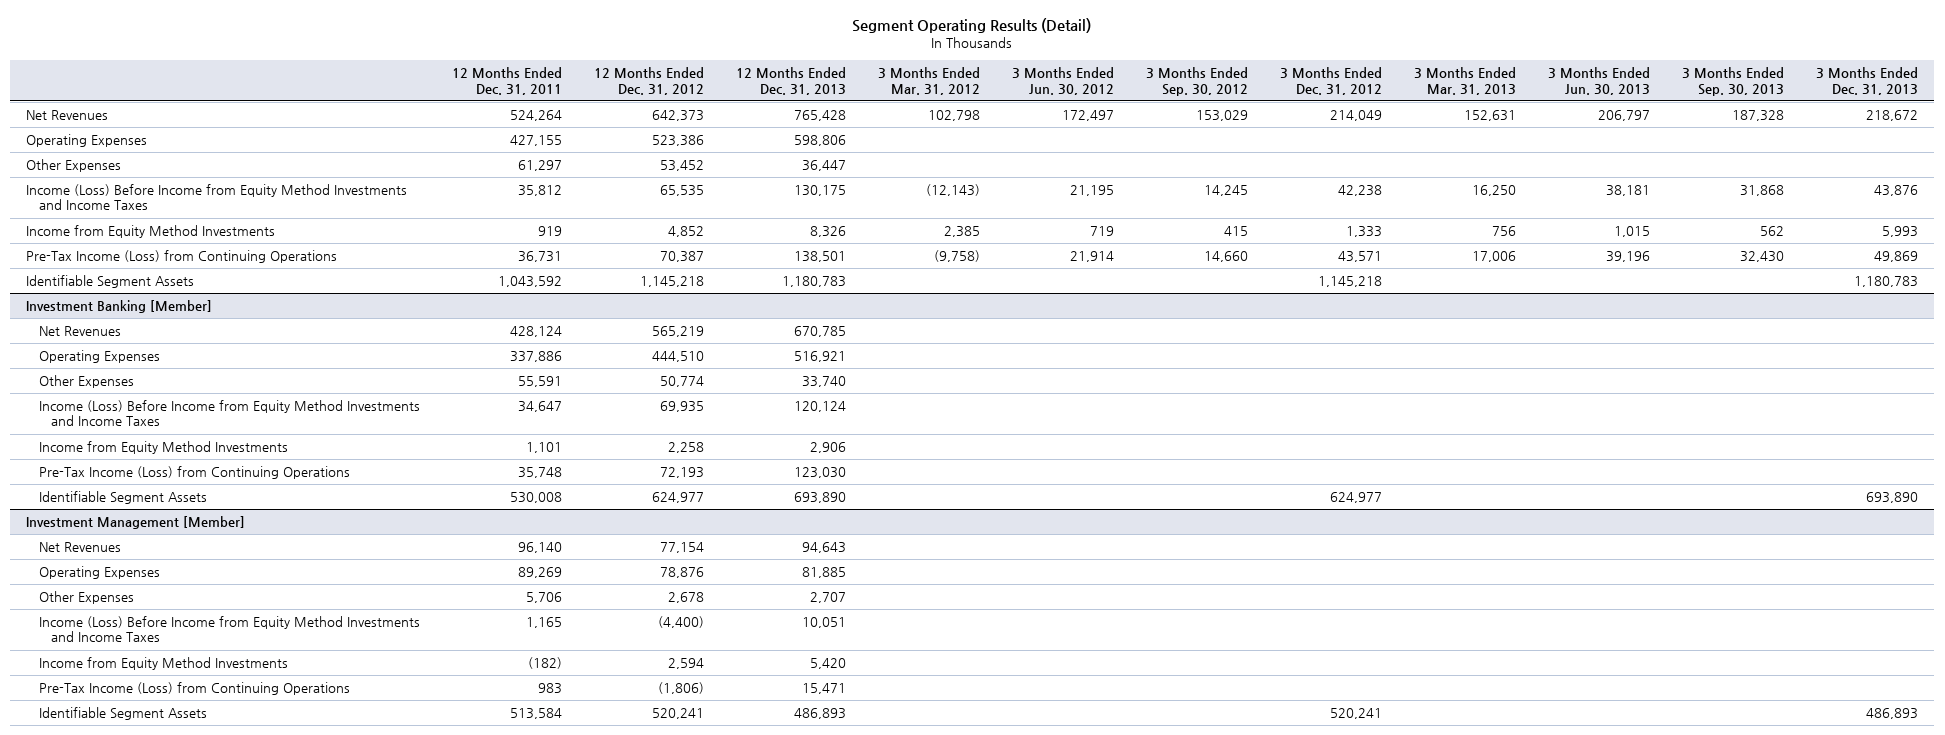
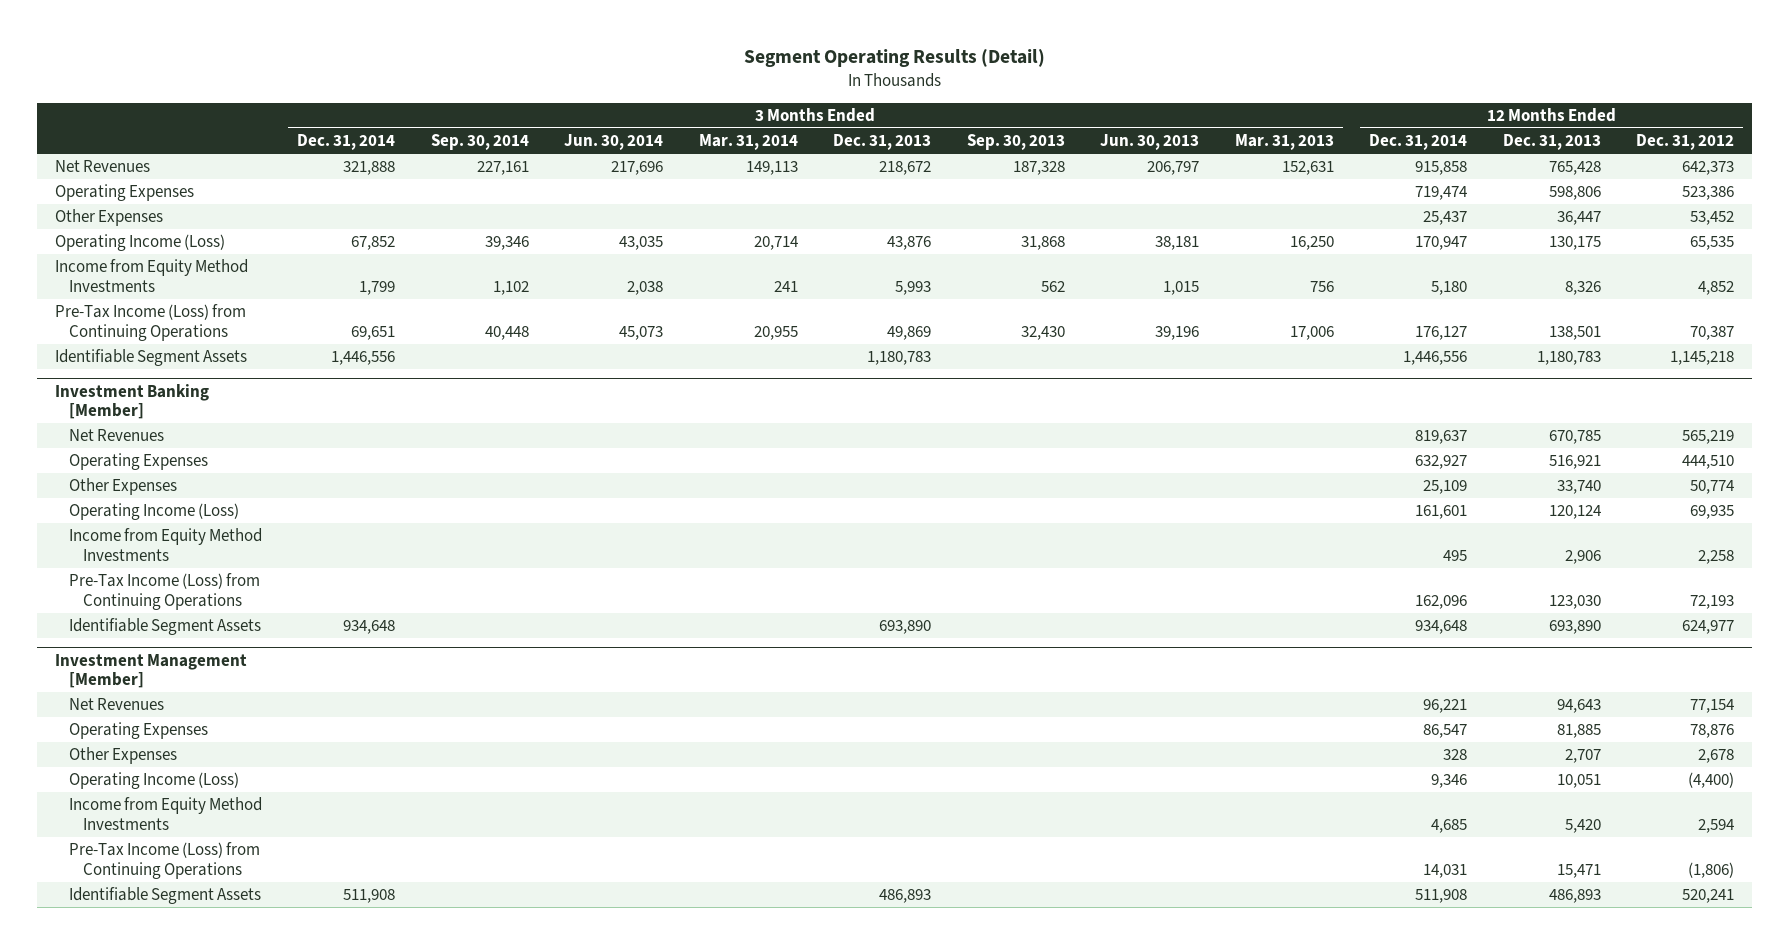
[451,67,562,95] 12 Months Ended Dec. 31, 2011 -> none
[877,67,980,95] 3 Months Ended Mar. 31, 2012 -> none
[1011,67,1114,95] 3 Months Ended Jun. 30, 2012 -> none
[1145,67,1248,96] 3 Months Ended Sep. 30, 2012 -> none
[1280,67,1383,95] 3 Months Ended Dec. 31, 2012 -> none
none -> [297,134,396,151] Dec. 31, 2014
none -> [430,134,529,151] Sep. 30, 2014
none -> [564,134,664,151] Jun. 30, 2014
none -> [698,134,798,151] Mar. 31, 2014
none -> [1369,134,1468,151] Dec. 31, 2014
[26,184,408,211] Income (Loss) Before Income from Equity Method Investments and Income Taxes -> [54,234,225,252] Operating Income (Loss)
[38,400,420,427] Income (Loss) Before Income from Equity Method Investments and Income Taxes -> [68,503,239,521] Operating Income (Loss)
[38,616,420,643] Income (Loss) Before Income from Equity Method Investments and Income Taxes -> [68,772,239,790] Operating Income (Loss)

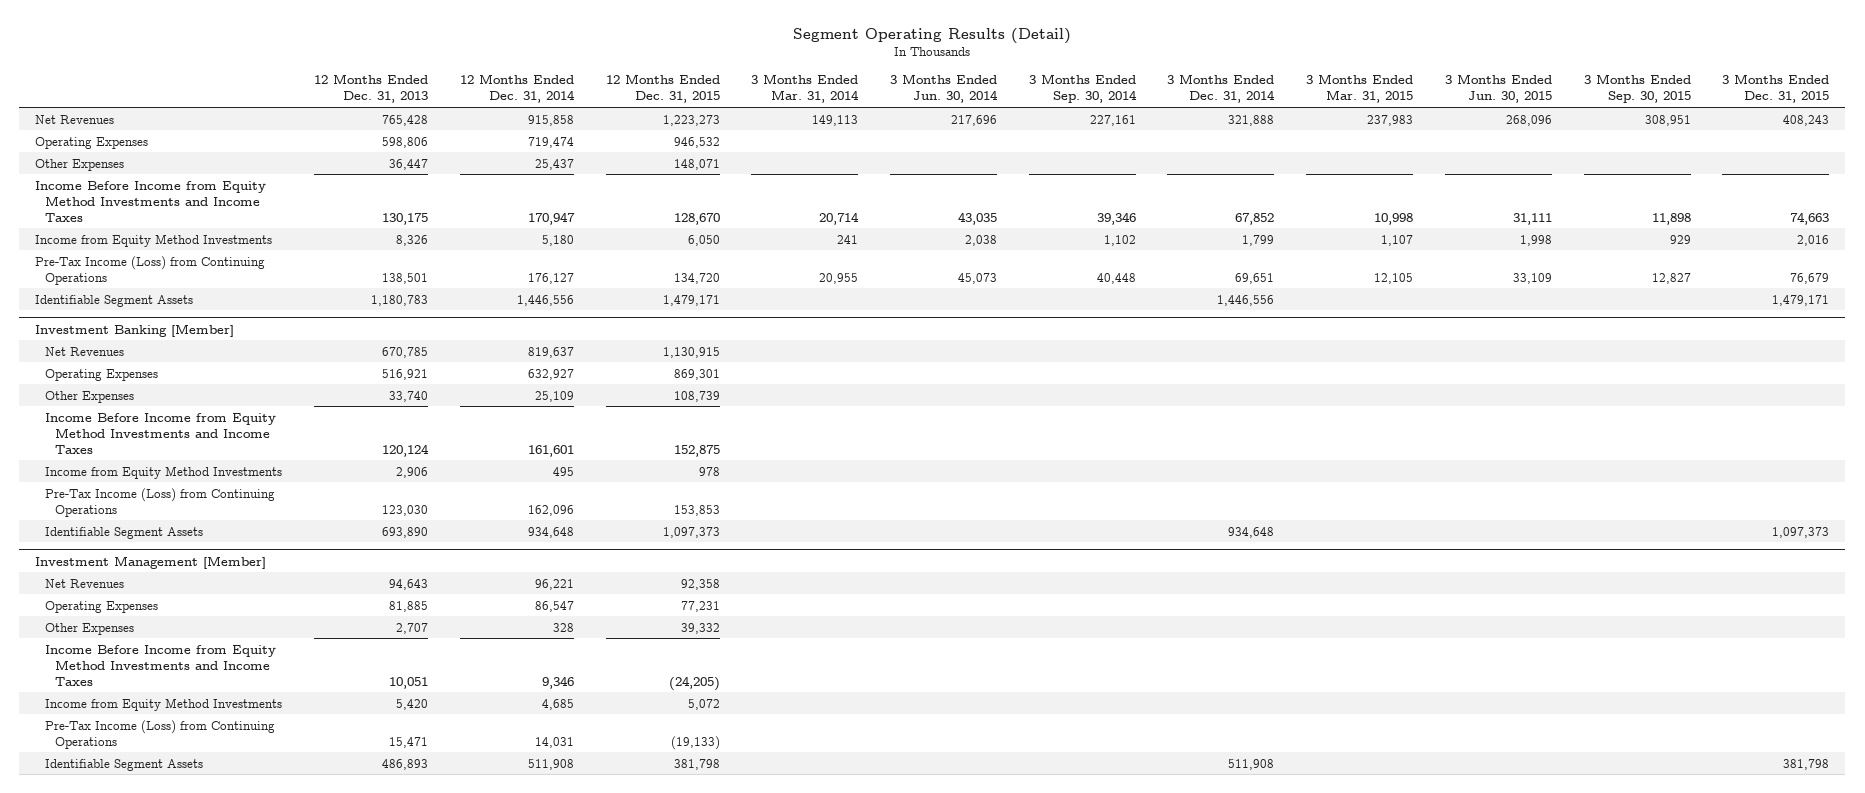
[833,134,932,151] Dec. 31, 2013 -> none
[966,134,1065,151] Sep. 30, 2013 -> none
[1100,134,1200,151] Jun. 30, 2013 -> none
[1234,134,1334,151] Mar. 31, 2013 -> none
[1636,134,1735,151] Dec. 31, 2012 -> none
none -> [605,74,720,104] 12 Months Ended Dec. 31, 2015
none -> [1306,74,1414,104] 3 Months Ended Mar. 31, 2015
none -> [1444,74,1552,104] 3 Months Ended Jun. 30, 2015
none -> [1583,74,1691,104] 3 Months Ended Sep. 30, 2015
none -> [1722,74,1830,104] 3 Months Ended Dec. 31, 2015
[54,234,225,252] Operating Income (Loss) -> [35,180,267,222] Income Before Income from Equity Method Investments and Income Taxes
[68,503,239,521] Operating Income (Loss) -> [45,412,277,454] Income Before Income from Equity Method Investments and Income Taxes
[68,772,239,790] Operating Income (Loss) -> [45,644,277,686] Income Before Income from Equity Method Investments and Income Taxes

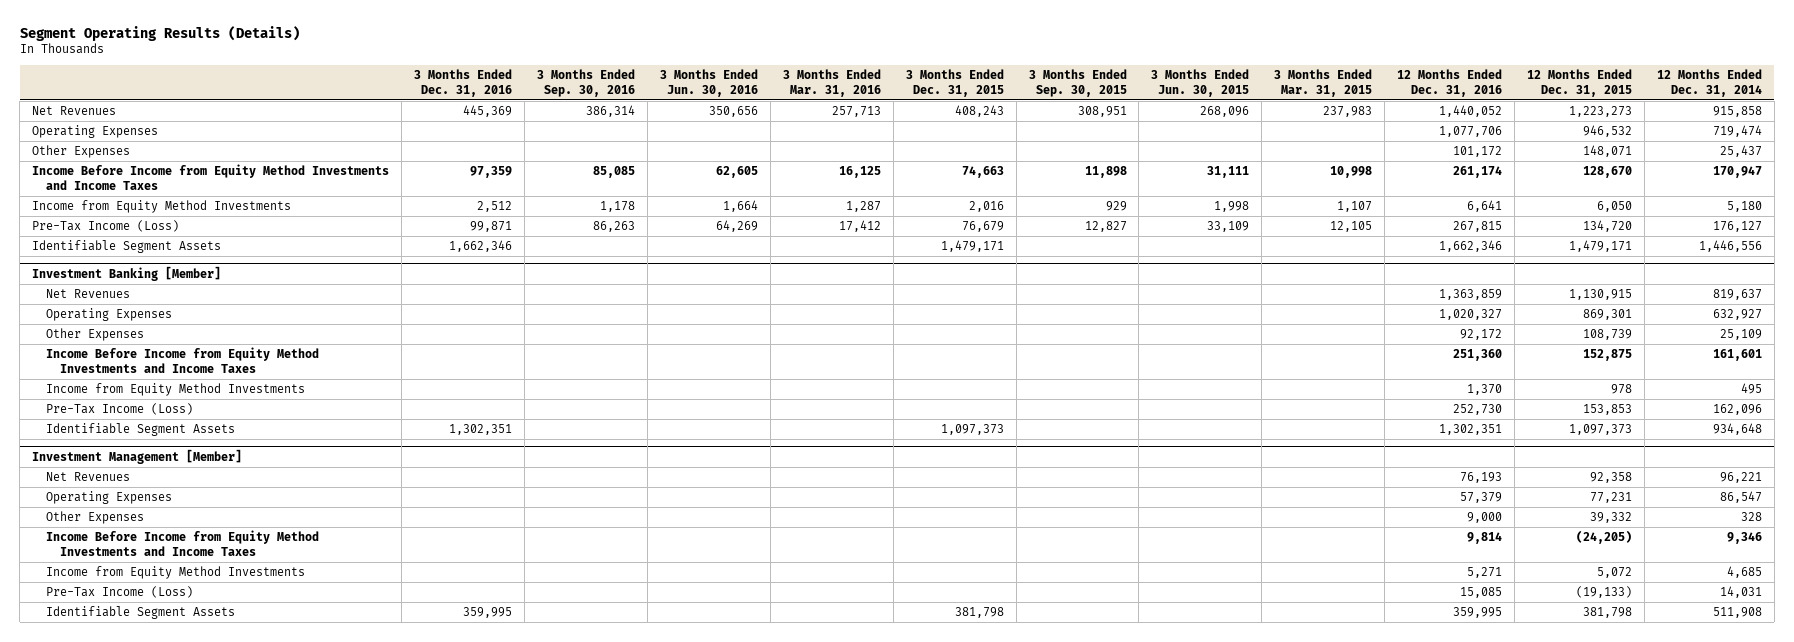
[793,28,1072,45] Segment Operating Results (Detail) -> [19,25,300,41] Segment Operating Results (Details)
[314,74,429,104] 12 Months Ended Dec. 31, 2013 -> none
[751,74,860,104] 3 Months Ended Mar. 31, 2014 -> none
[889,74,998,104] 3 Months Ended Jun. 30, 2014 -> none
[1028,74,1137,104] 3 Months Ended Sep. 30, 2014 -> none
[1167,74,1276,104] 3 Months Ended Dec. 31, 2014 -> none
none -> [414,69,513,97] 3 Months Ended Dec. 31, 2016
none -> [537,69,636,97] 3 Months Ended Sep. 30, 2016
none -> [659,69,758,97] 3 Months Ended Jun. 30, 2016
none -> [782,69,881,97] 3 Months Ended Mar. 31, 2016
none -> [1397,69,1503,97] 12 Months Ended Dec. 31, 2016
[35,255,266,285] Pre-Tax Income (Loss) from Continuing Operations -> [32,220,180,233] Pre-Tax Income (Loss)
[45,487,276,517] Pre-Tax Income (Loss) from Continuing Operations -> [46,403,194,416] Pre-Tax Income (Loss)
[45,719,276,749] Pre-Tax Income (Loss) from Continuing Operations -> [46,586,194,599] Pre-Tax Income (Loss)

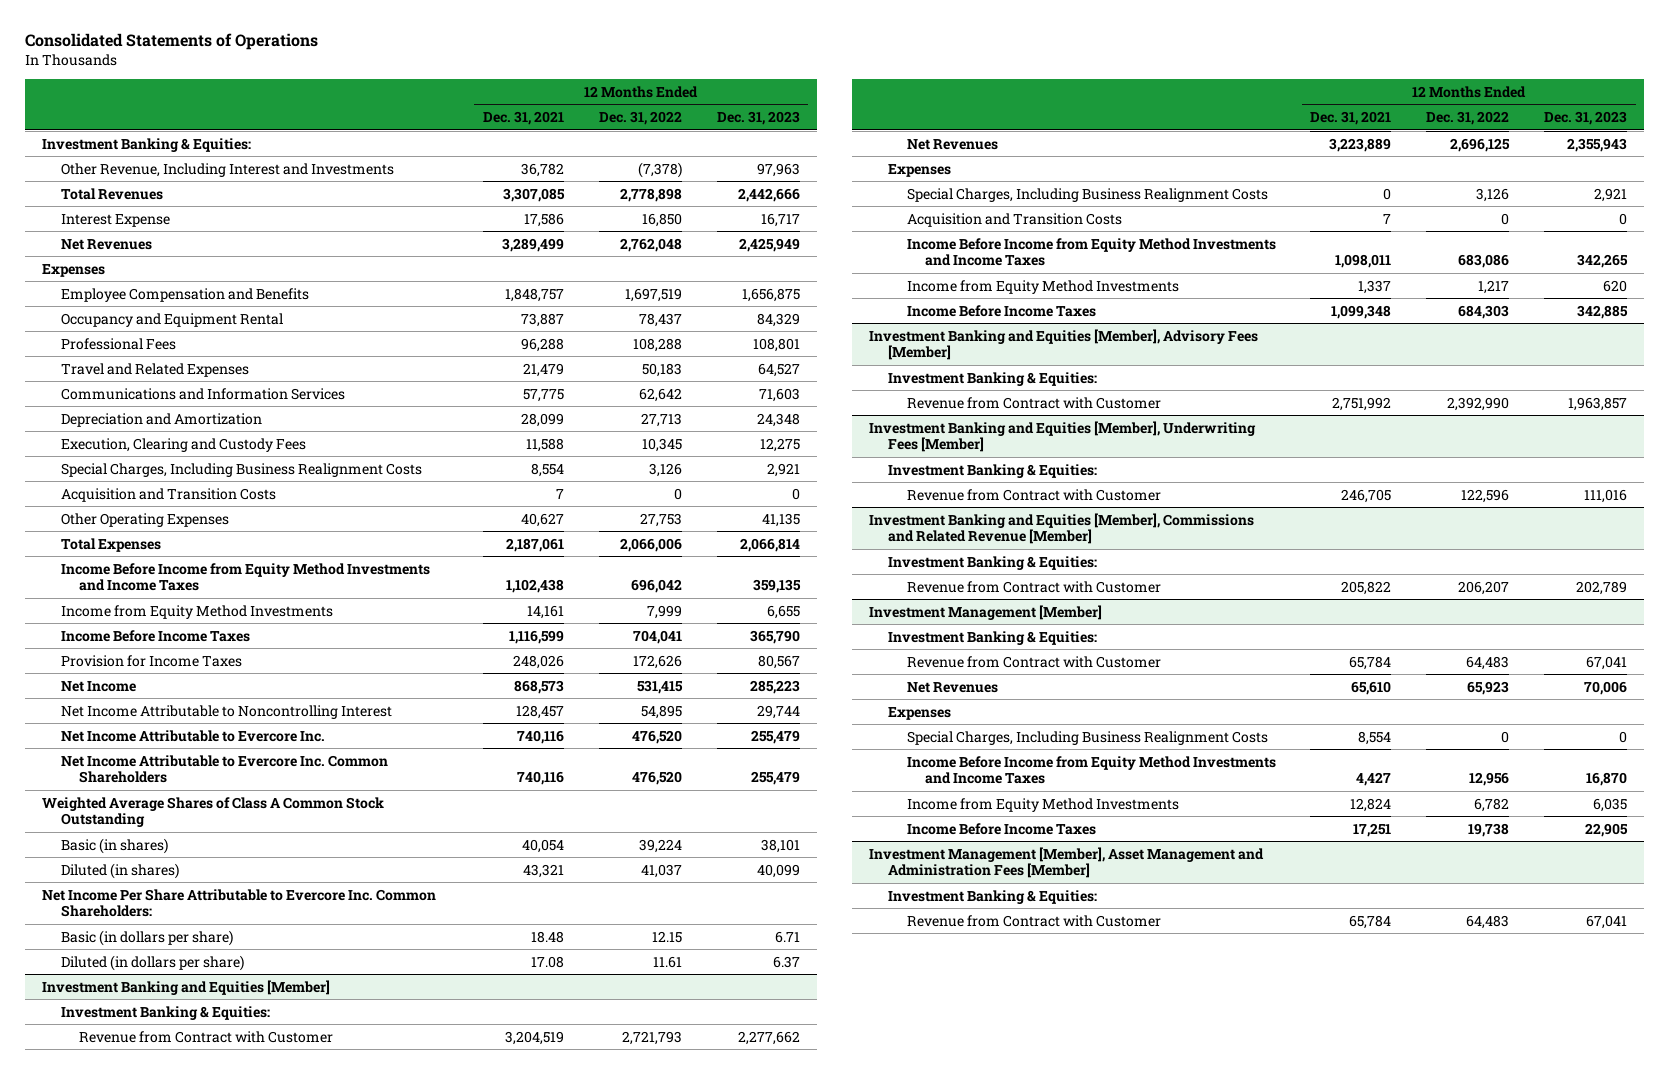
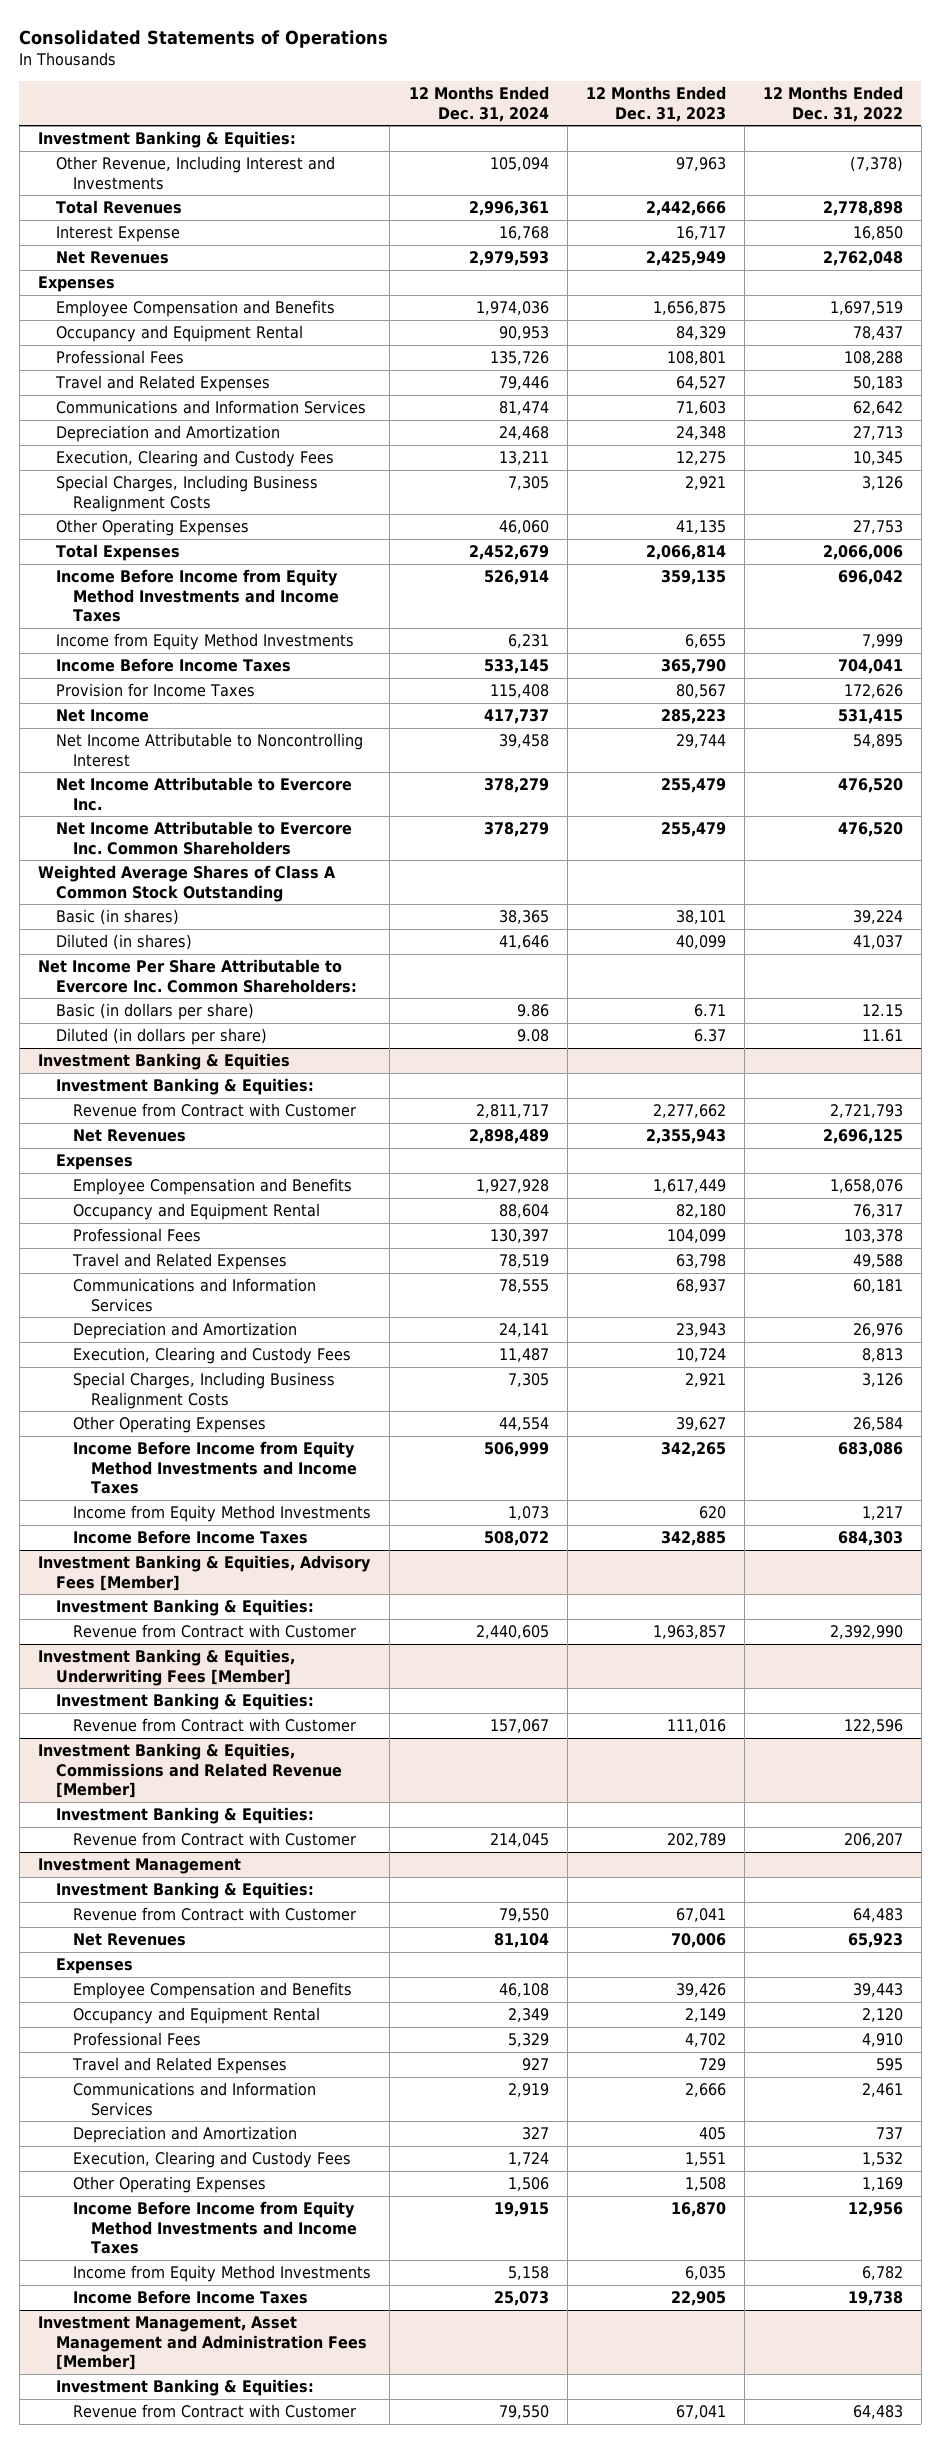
[483,110,565,125] Dec. 31, 2021 -> none
none -> [408,85,549,122] 12 Months Ended Dec. 31, 2024
[60,487,276,502] Acquisition and Transition Costs -> none
[42,979,331,995] Investment Banking and Equities [Member] -> [37,1053,290,1071] Investment Banking & Equities
none -> [73,1178,353,1196] Employee Compensation and Benefits
none -> [73,1203,321,1221] Occupancy and Equipment Rental
none -> [73,1228,202,1243] Professional Fees
none -> [72,1253,288,1271] Travel and Related Expenses
none -> [73,1278,317,1312] Communications and Information Services
none -> [73,1322,298,1340] Depreciation and Amortization
none -> [73,1347,352,1365] Execution, Clearing and Custody Fees
[906,212,1122,227] Acquisition and Transition Costs -> none
none -> [73,1416,267,1434] Other Operating Expenses
[869,328,1259,361] Investment Banking and Equities [Member], Advisory Fees [Member] -> [37,1555,371,1591] Investment Banking & Equities, Advisory Fees [Member]
[869,420,1257,453] Investment Banking and Equities [Member], Underwriting Fees [Member] -> [37,1649,295,1686] Investment Banking & Equities, Underwriting Fees [Member]
[869,512,1255,545] Investment Banking and Equities [Member], Commissions and Related Revenue [Member] -> [37,1743,342,1799] Investment Banking & Equities, Commissions and Related Revenue [Member]
[869,604,1103,620] Investment Management [Member] -> [37,1858,241,1875] Investment Management
[906,730,1268,745] Special Charges, Including Business Realignment Costs -> none
none -> [73,1982,353,2000] Employee Compensation and Benefits
none -> [73,2007,321,2025] Occupancy and Equipment Rental
none -> [73,2032,202,2047] Professional Fees
none -> [72,2057,288,2075] Travel and Related Expenses
none -> [73,2082,317,2116] Communications and Information Services
none -> [73,2126,298,2144] Depreciation and Amortization
none -> [73,2151,352,2169] Execution, Clearing and Custody Fees
none -> [73,2176,267,2194] Other Operating Expenses
[869,846,1265,879] Investment Management [Member], Asset Management and Administration Fees [Member] -> [37,2316,367,2371] Investment Management, Asset Management and Administration Fees [Member]

